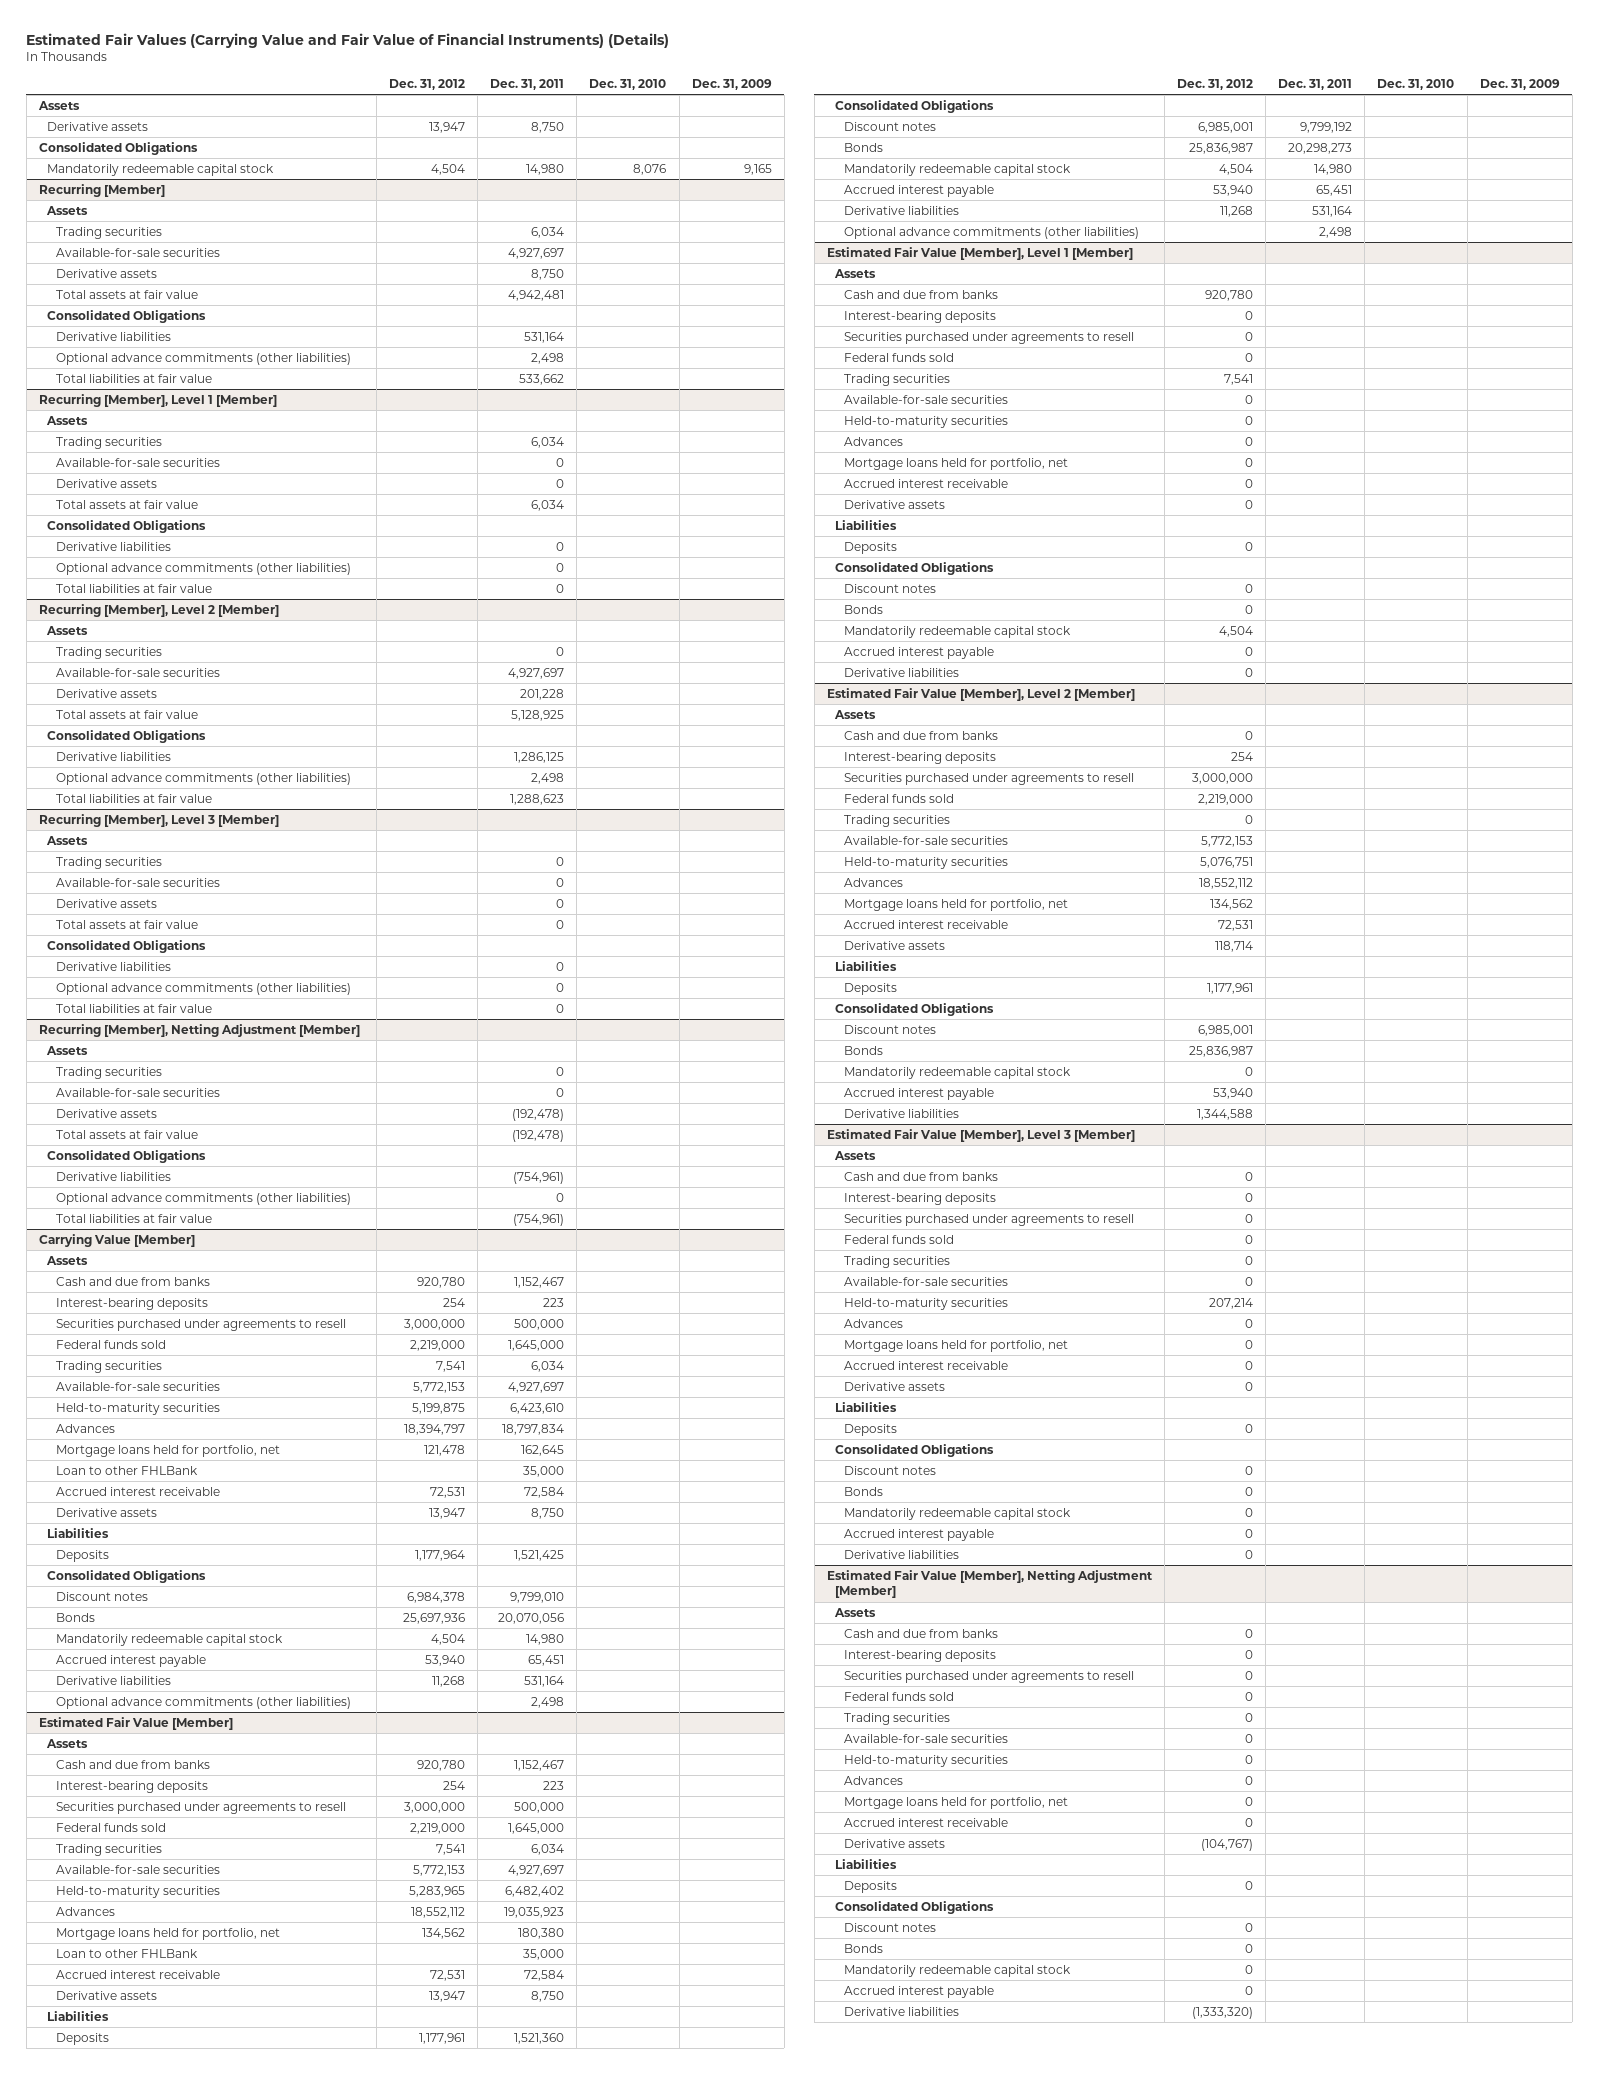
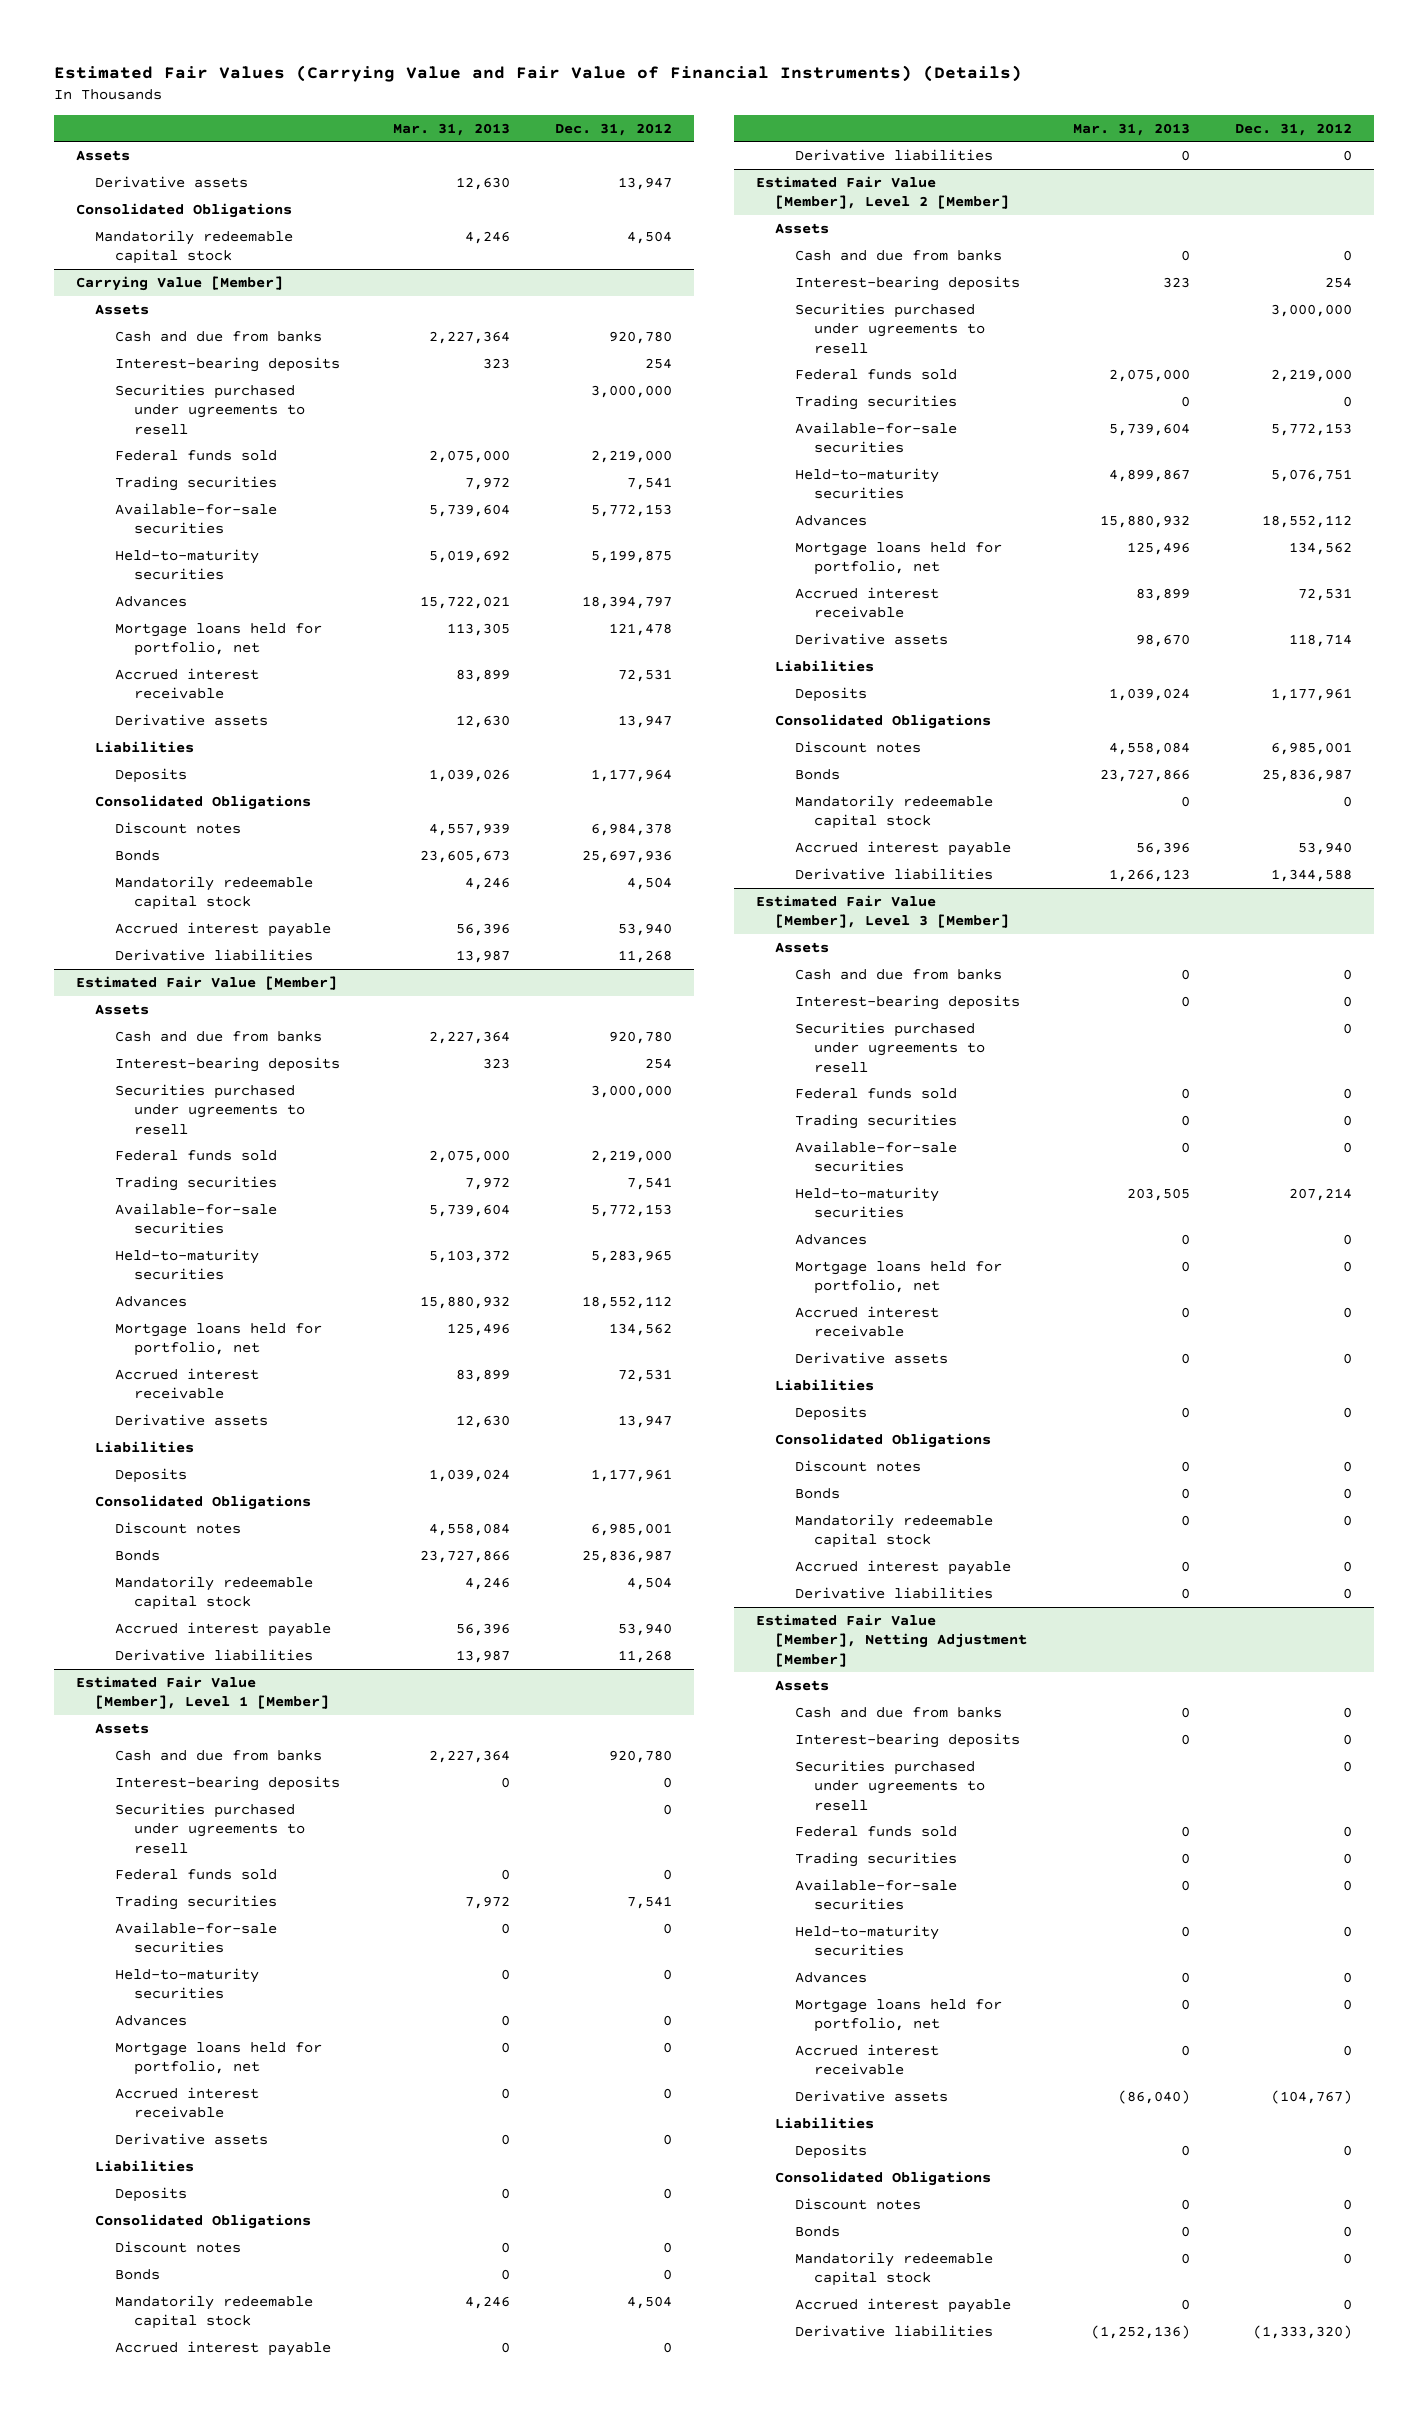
[490,78,565,90] Dec. 31, 2011 -> none
[589,78,667,90] Dec. 31, 2010 -> none
[691,78,772,90] Dec. 31, 2009 -> none
none -> [392,122,510,136] Mar. 31, 2013
[38,183,165,197] Recurring [Member] -> none
[46,205,89,215] Assets -> none
[55,226,162,239] Trading securities -> none
[55,247,220,257] Available-for-sale securities -> none
[55,268,157,278] Derivative assets -> none
[55,289,198,299] Total assets at fair value -> none
[47,309,207,323] Consolidated Obligations -> none
[55,331,171,341] Derivative liabilities -> none
[55,352,351,365] Optional advance commitments (other liabilities) -> none
[55,373,212,383] Total liabilities at fair value -> none
[38,393,277,407] Recurring [Member], Level 1 [Member] -> none
[46,415,89,425] Assets -> none
[55,436,162,449] Trading securities -> none
[55,457,220,467] Available-for-sale securities -> none
[55,478,157,488] Derivative assets -> none
[55,499,198,509] Total assets at fair value -> none
[47,519,207,533] Consolidated Obligations -> none
[55,541,171,551] Derivative liabilities -> none
[55,562,351,575] Optional advance commitments (other liabilities) -> none
[55,583,212,593] Total liabilities at fair value -> none
[38,603,279,617] Recurring [Member], Level 2 [Member] -> none
[46,625,89,635] Assets -> none
[55,646,162,659] Trading securities -> none
[55,667,220,677] Available-for-sale securities -> none
[55,688,157,698] Derivative assets -> none
[55,709,198,719] Total assets at fair value -> none
[47,729,207,743] Consolidated Obligations -> none
[55,751,171,761] Derivative liabilities -> none
[55,772,351,785] Optional advance commitments (other liabilities) -> none
[55,793,212,803] Total liabilities at fair value -> none
[38,813,279,827] Recurring [Member], Level 3 [Member] -> none
[46,835,89,845] Assets -> none
[55,856,162,869] Trading securities -> none
[55,877,220,887] Available-for-sale securities -> none
[55,898,157,908] Derivative assets -> none
[55,919,198,929] Total assets at fair value -> none
[47,939,207,953] Consolidated Obligations -> none
[55,961,171,971] Derivative liabilities -> none
[55,982,351,995] Optional advance commitments (other liabilities) -> none
[55,1003,212,1013] Total liabilities at fair value -> none
[38,1023,360,1037] Recurring [Member], Netting Adjustment [Member] -> none
[46,1045,89,1055] Assets -> none
[55,1066,162,1079] Trading securities -> none
[55,1087,220,1097] Available-for-sale securities -> none
[55,1108,157,1118] Derivative assets -> none
[55,1129,198,1139] Total assets at fair value -> none
[47,1149,207,1163] Consolidated Obligations -> none
[55,1171,171,1181] Derivative liabilities -> none
[55,1192,351,1205] Optional advance commitments (other liabilities) -> none
[55,1213,212,1223] Total liabilities at fair value -> none
[55,1318,346,1331] Securities purchased under agreements to resell -> [114,383,305,435] Securities purchased under ugreements to resell
[55,1465,198,1475] Loan to other FHLBank -> none
[55,1696,351,1709] Optional advance commitments (other liabilities) -> none
[55,1801,346,1814] Securities purchased under agreements to resell -> [114,1083,305,1135] Securities purchased under ugreements to resell
[55,1948,198,1958] Loan to other FHLBank -> none
[843,226,1139,239] Optional advance commitments (other liabilities) -> none
[843,331,1134,344] Securities purchased under agreements to resell -> [114,1802,305,1854] Securities purchased under ugreements to resell
[843,772,1134,785] Securities purchased under agreements to resell -> [794,302,985,354] Securities purchased under ugreements to resell
[843,1213,1134,1226] Securities purchased under agreements to resell -> [794,1021,985,1073] Securities purchased under ugreements to resell
[843,1670,1134,1683] Securities purchased under agreements to resell -> [794,1759,985,1811] Securities purchased under ugreements to resell

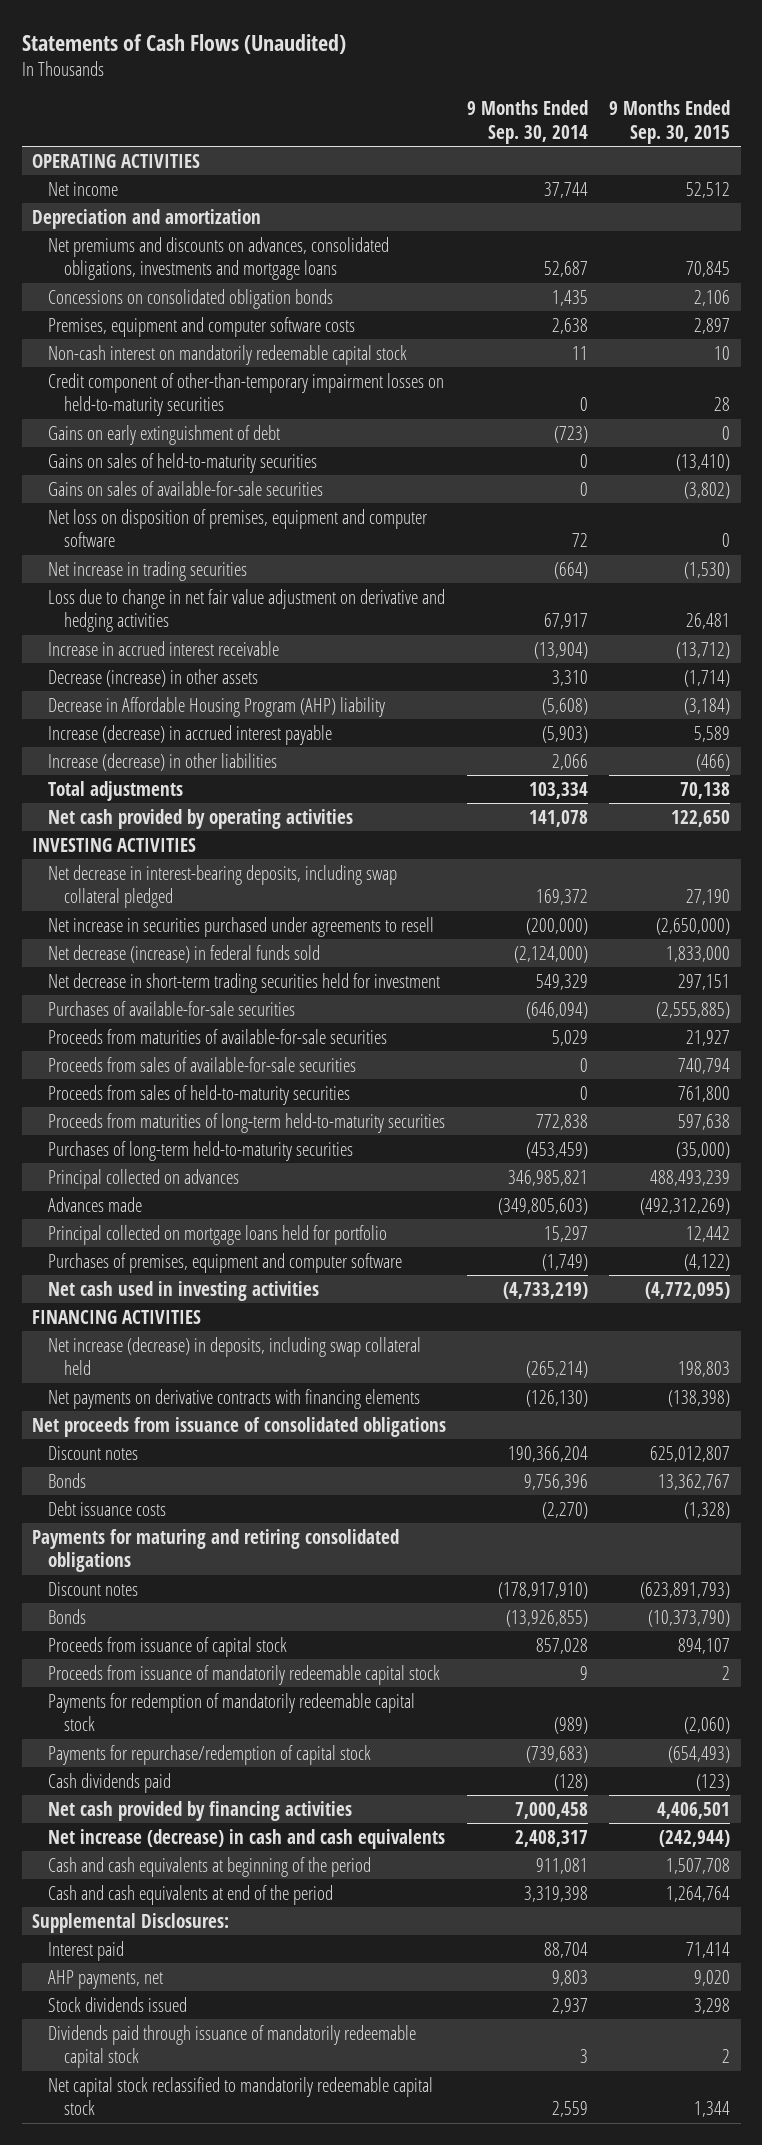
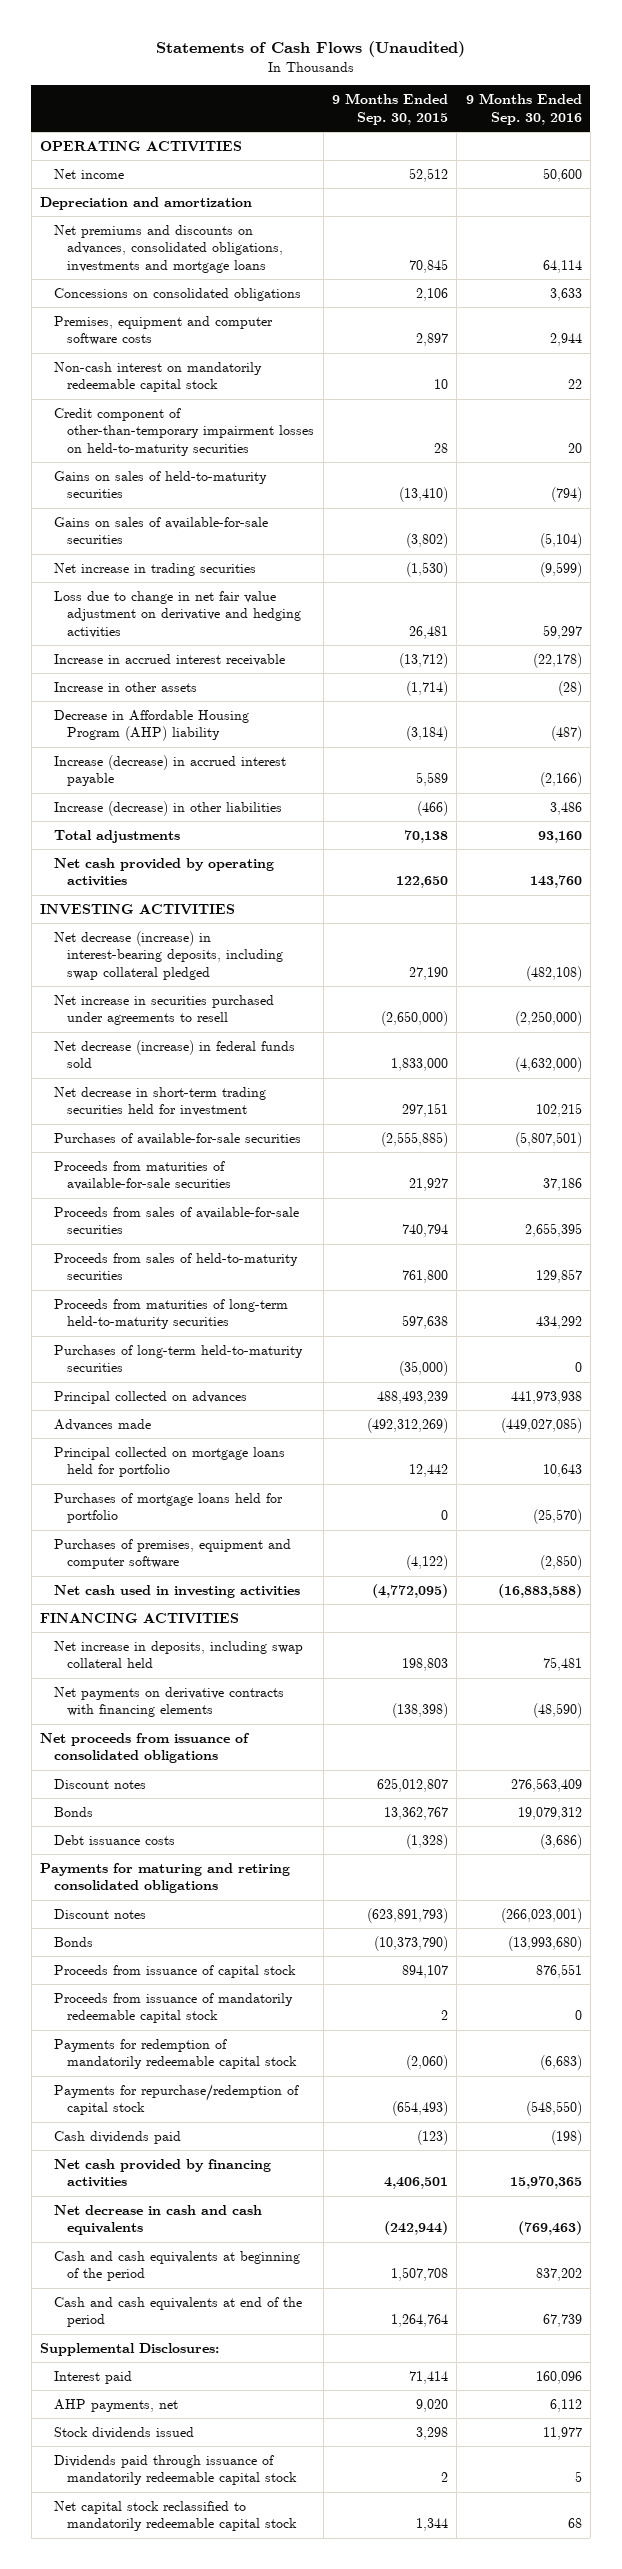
[467,100,589,144] 9 Months Ended Sep. 30, 2014 -> none
none -> [465,93,582,125] 9 Months Ended Sep. 30, 2016
[47,288,333,309] Concessions on consolidated obligation bonds -> [53,288,301,302] Concessions on consolidated obligations
[47,424,280,445] Gains on early extinguishment of debt -> none
[47,508,428,548] Net loss on disposition of premises, equipment and computer software -> none
[47,668,258,687] Decrease (increase) in other assets -> [53,682,197,693] Increase in other assets
[47,864,397,909] Net decrease in interest-bearing deposits, including swap collateral pledged -> [53,931,284,980] Net decrease (increase) in interest-bearing deposits, including swap collateral pledged
none -> [53,1493,283,1524] Purchases of mortgage loans held for portfolio
[47,1336,421,1376] Net increase (decrease) in deposits, including swap collateral held -> [53,1641,303,1669] Net increase in deposits, including swap collateral held
[47,1828,445,1849] Net increase (decrease) in cash and cash equivalents -> [53,2205,262,2236] Net decrease in cash and cash equivalents

